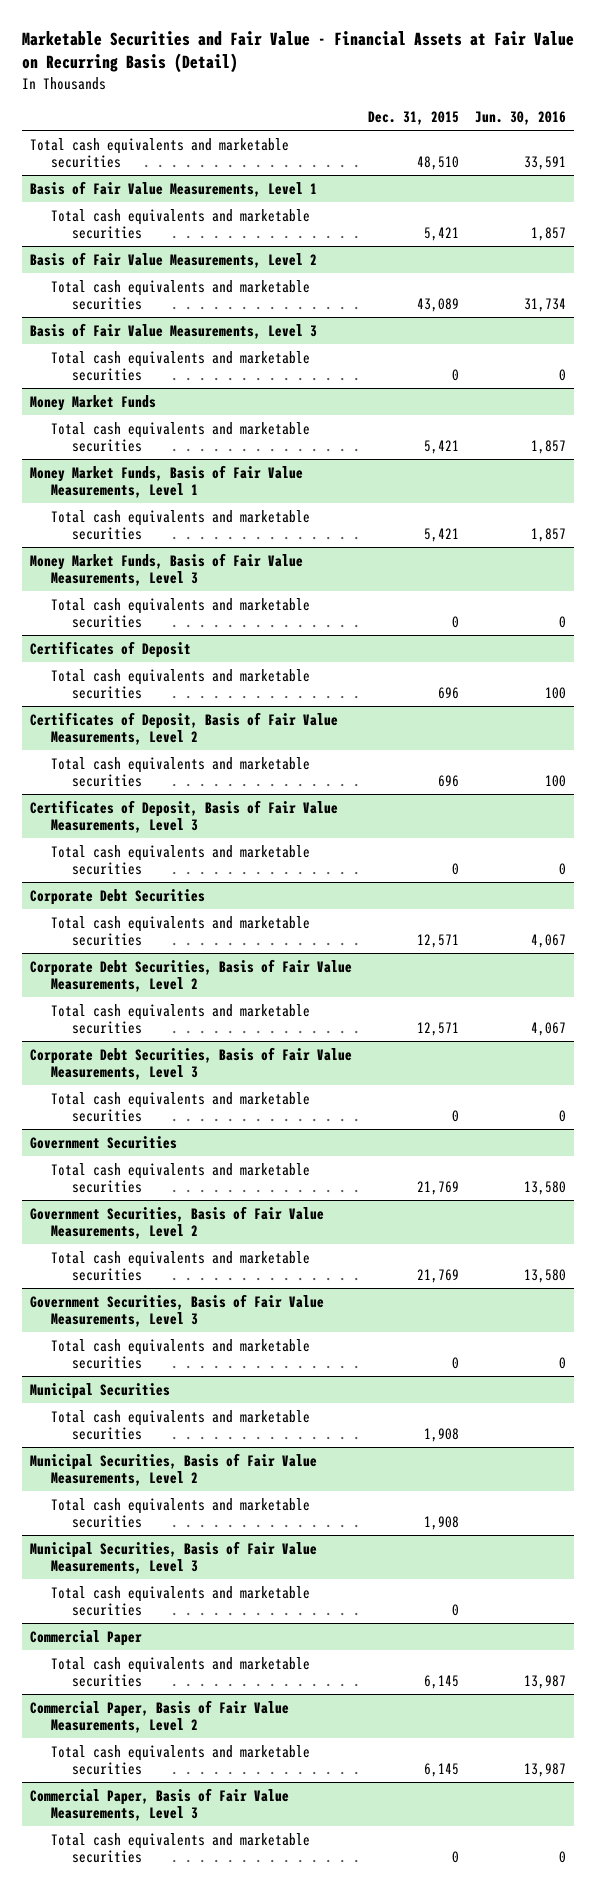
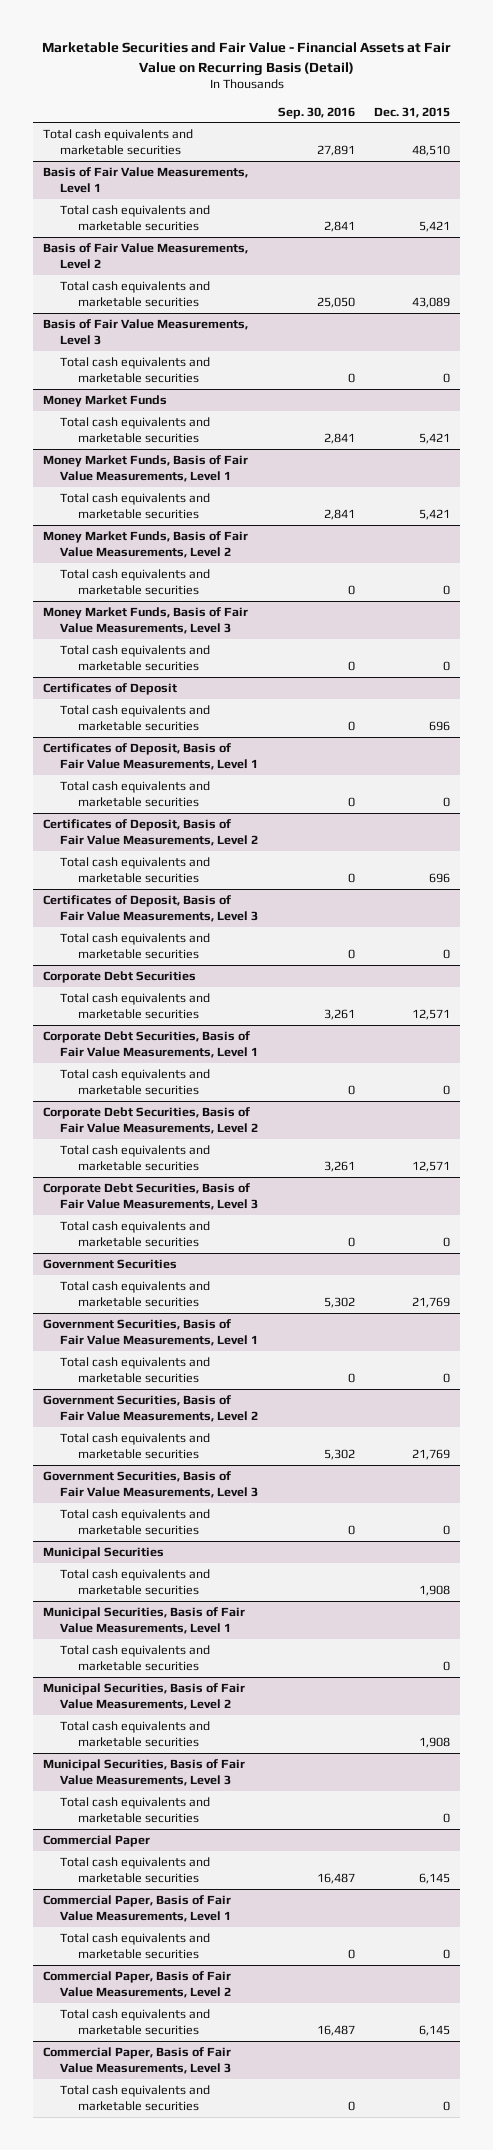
[475,111,567,126] Jun. 30, 2016 -> none
none -> [277,106,355,119] Sep. 30, 2016
none -> [42,530,248,558] Money Market Funds, Basis of Fair Value Measurements, Level 2
none -> [60,568,211,595] Total cash equivalents and marketable securities
none -> [42,742,259,770] Certificates of Deposit, Basis of Fair Value Measurements, Level 1
none -> [60,780,211,807] Total cash equivalents and marketable securities
none -> [42,1030,259,1058] Corporate Debt Securities, Basis of Fair Value Measurements, Level 1
none -> [60,1068,211,1095] Total cash equivalents and marketable securities
none -> [42,1318,259,1346] Government Securities, Basis of Fair Value Measurements, Level 1
none -> [60,1356,211,1383] Total cash equivalents and marketable securities
none -> [42,1606,245,1634] Municipal Securities, Basis of Fair Value Measurements, Level 1
none -> [60,1644,211,1671] Total cash equivalents and marketable securities
none -> [42,1894,232,1922] Commercial Paper, Basis of Fair Value Measurements, Level 1
none -> [60,1932,211,1959] Total cash equivalents and marketable securities

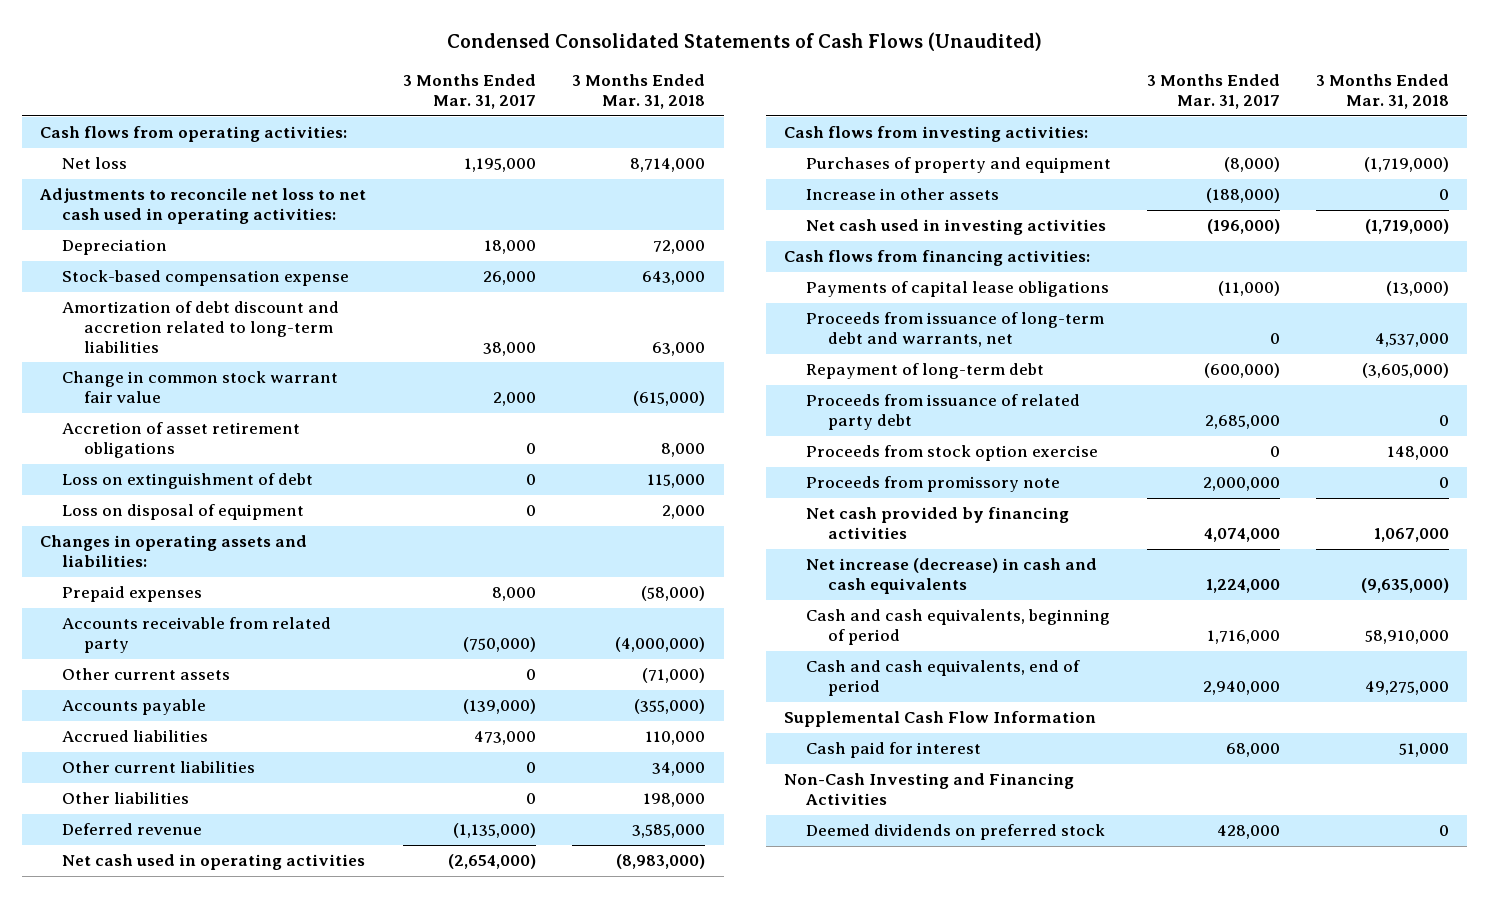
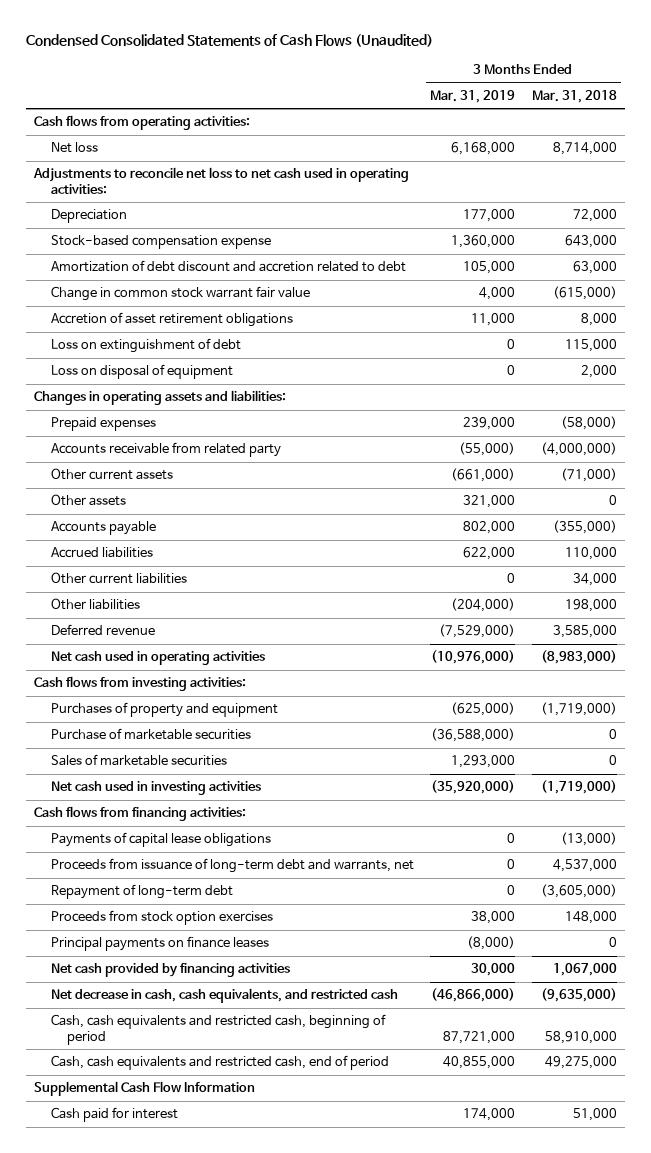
[403,74,537,109] 3 Months Ended Mar. 31, 2017 -> none
none -> [430,90,516,104] Mar. 31, 2019
[61,301,339,353] Amortization of debt discount and accretion related to long-term liabilities -> [50,260,406,273] Amortization of debt discount and accretion related to debt
none -> [50,494,126,507] Other assets
[805,188,999,201] Increase in other assets -> none
none -> [50,728,251,741] Purchase of marketable securities
none -> [50,754,227,767] Sales of marketable securities
[805,394,1080,431] Proceeds from issuance of related party debt -> none
[805,476,1060,493] Proceeds from promissory note -> none
[805,445,1098,462] Proceeds from stock option exercise -> [50,910,273,926] Proceeds from stock option exercises
none -> [50,936,269,952] Principal payments on finance leases
[805,558,1097,595] Net increase (decrease) in cash and cash equivalents -> [50,988,398,1004] Net decrease in cash, cash equivalents, and restricted cash
[805,609,1110,646] Cash and cash equivalents, beginning of period -> [50,1014,386,1046] Cash, cash equivalents and restricted cash, beginning of period
[805,660,1080,697] Cash and cash equivalents, end of period -> [50,1055,389,1071] Cash, cash equivalents and restricted cash, end of period
[783,773,1074,806] Non-Cash Investing and Financing Activities -> none
[805,824,1105,841] Deemed dividends on preferred stock -> none

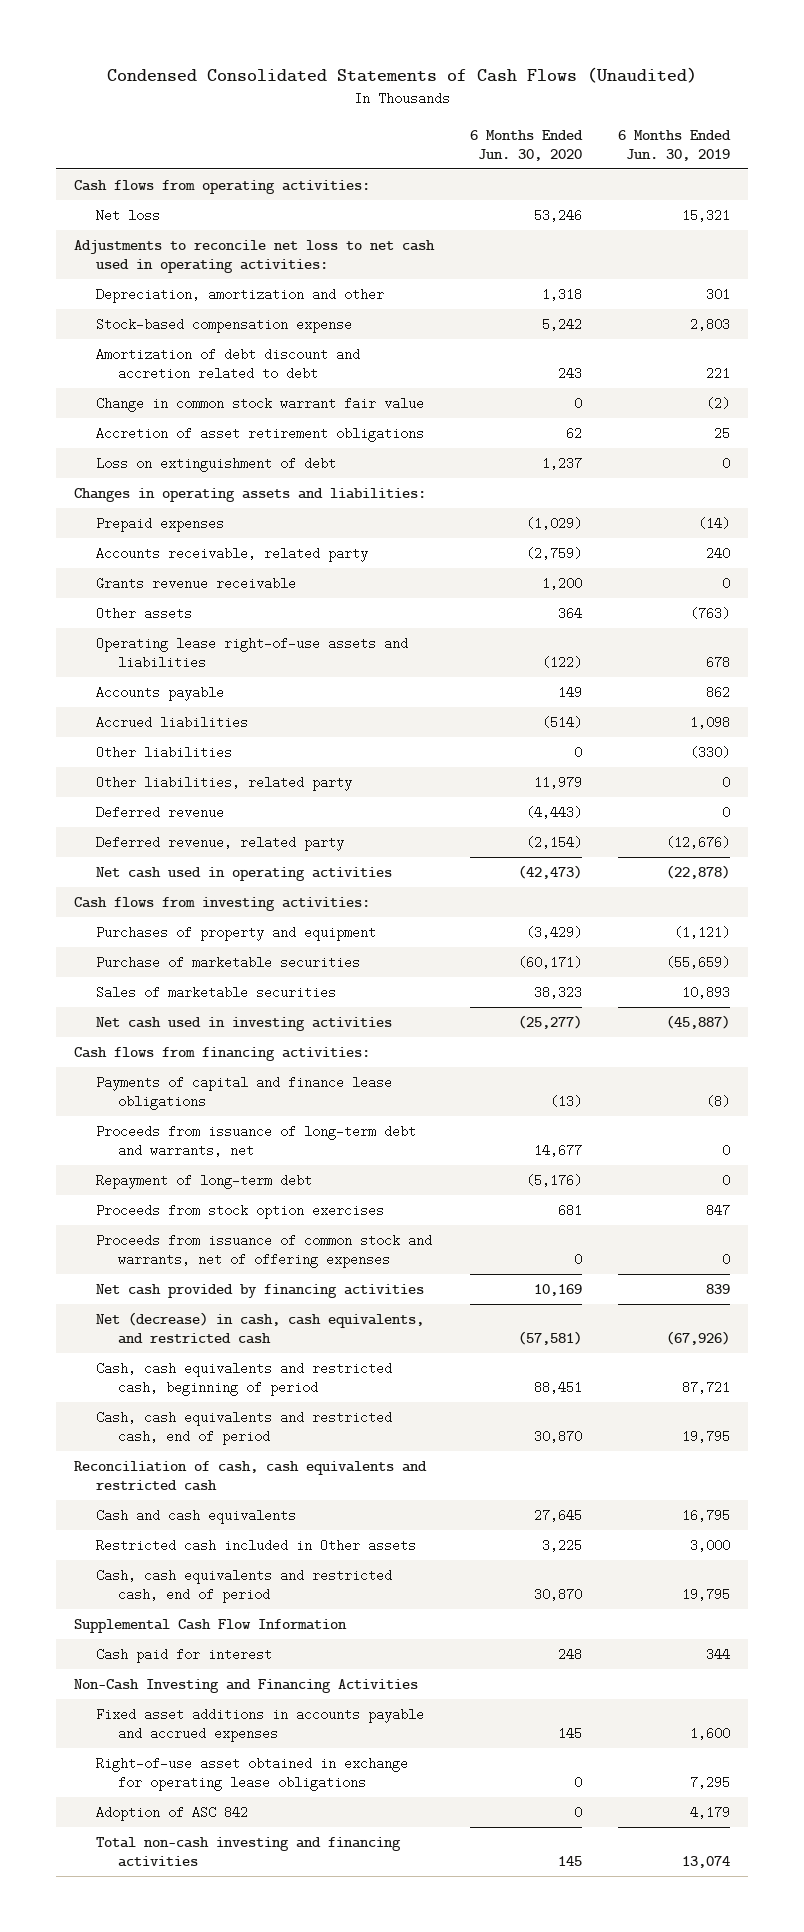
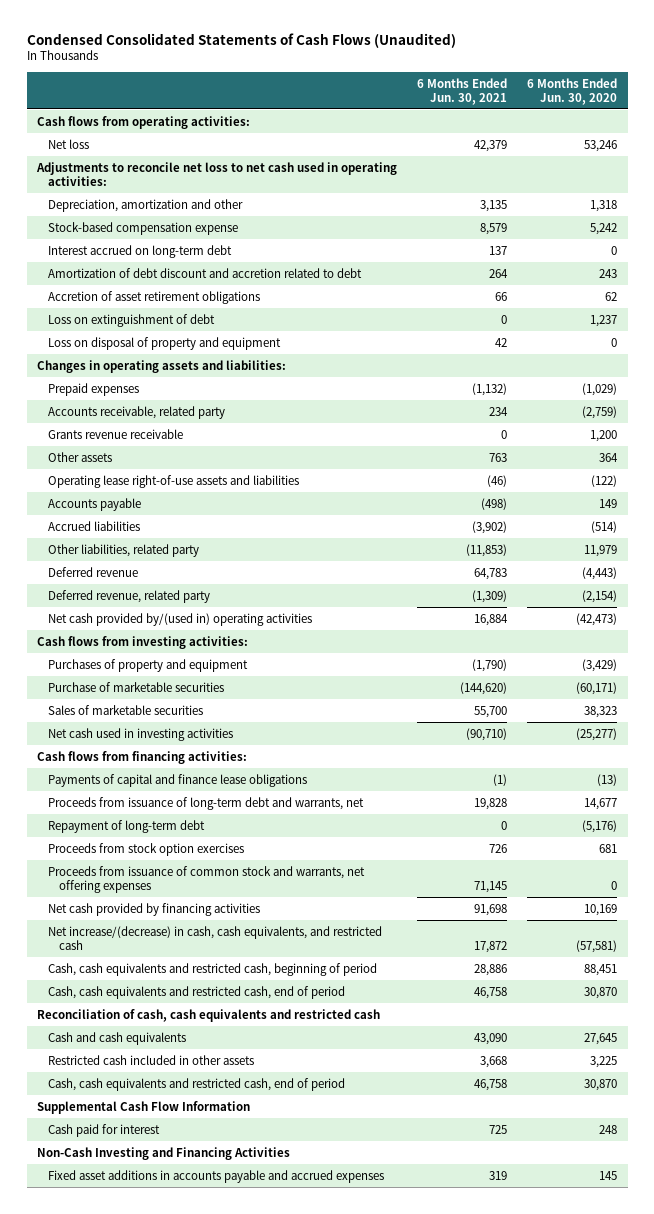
[617,129,731,161] 6 Months Ended Jun. 30, 2019 -> none
none -> [417,77,508,105] 6 Months Ended Jun. 30, 2021
none -> [47,244,232,258] Interest accrued on long-term debt
[95,397,424,413] Change in common stock warrant fair value -> none
none -> [47,336,281,350] Loss on disposal of property and equipment
[95,746,232,760] Other liabilities -> none
[95,867,392,882] Net cash used in operating activities -> [47,612,312,626] Net cash provided by/(used in) operating activities
[95,1234,432,1269] Proceeds from issuance of common stock and warrants, net of offering expenses -> [47,865,365,893] Proceeds from issuance of common stock and warrants, net offering expenses
[95,1312,424,1345] Net (decrease) in cash, cash equivalents, and restricted cash -> [47,925,382,950] Net increase/(decrease) in cash, cash equivalents, and restricted cash
[95,1539,416,1553] Restricted cash included in Other assets -> [47,1054,254,1065] Restricted cash included in other assets
[95,1757,408,1792] Right-of-use asset obtained in exchange for operating lease obligations -> none
[95,1806,248,1822] Adoption of ASC 842 -> none
[95,1837,401,1868] Total non-cash investing and financing activities -> none

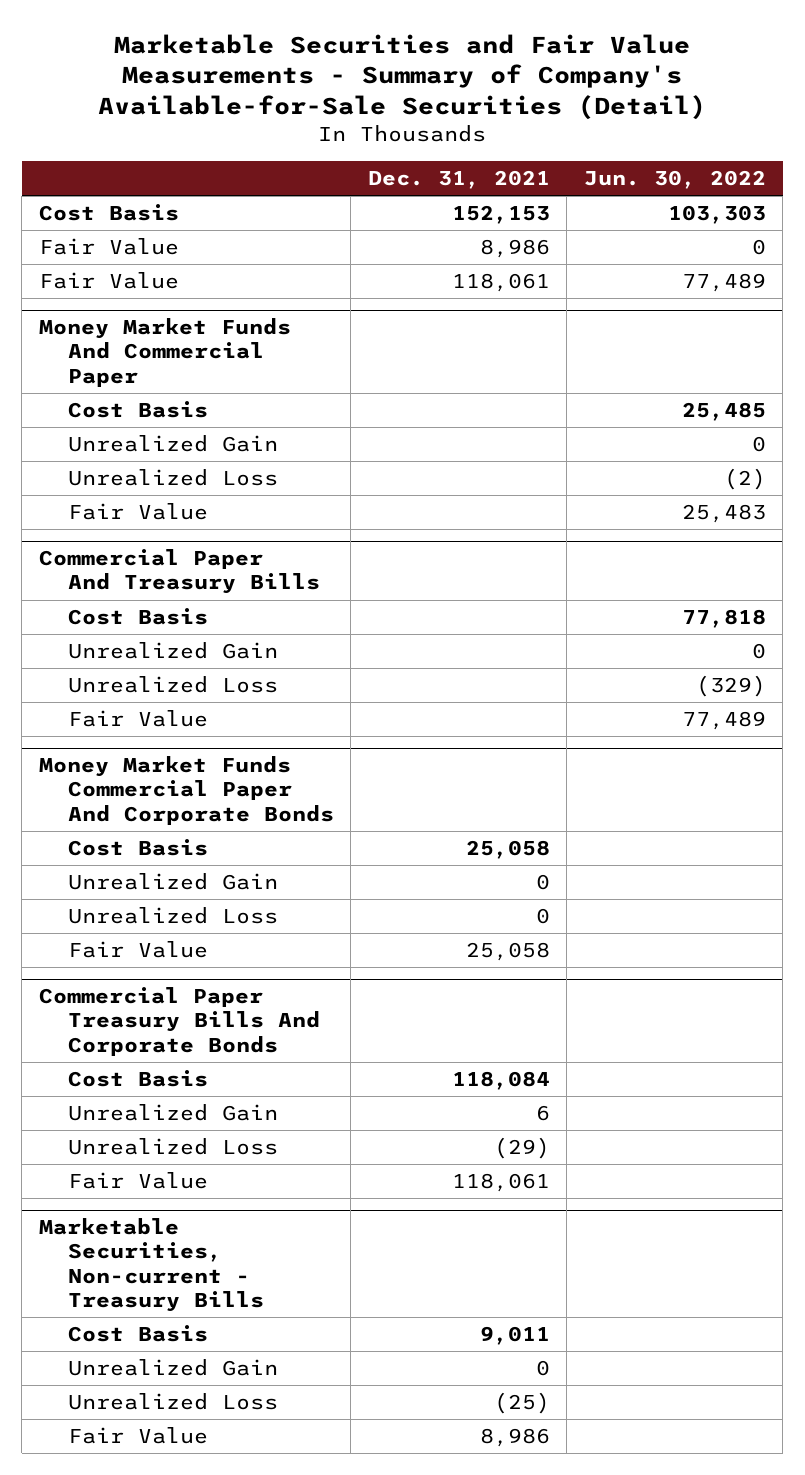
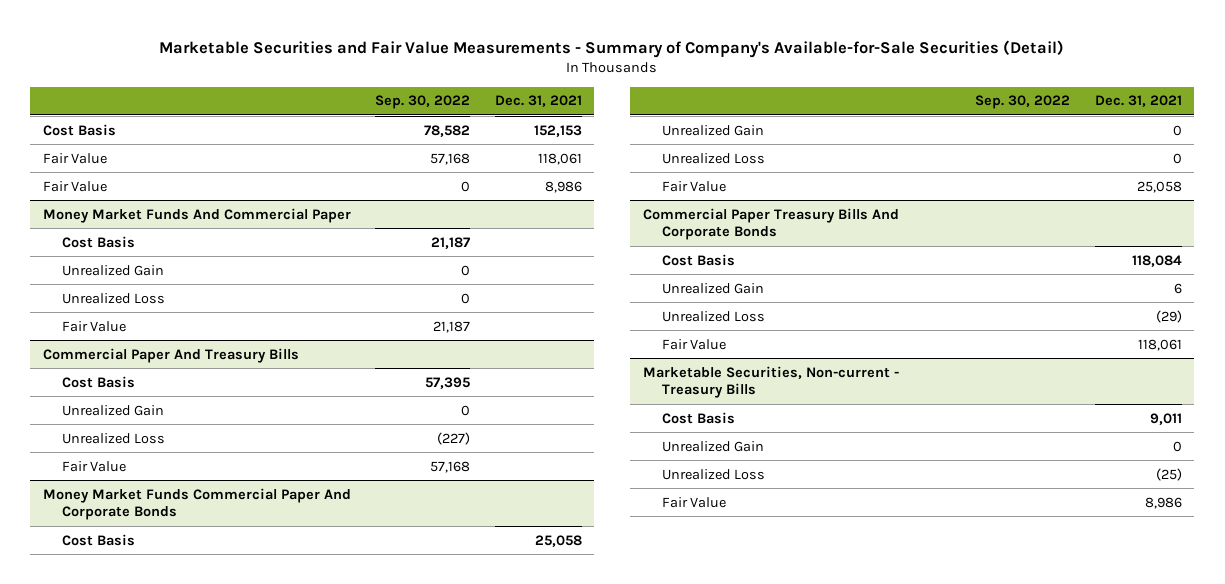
[583,169,766,189] Jun. 30, 2022 -> none
none -> [375,95,471,110] Sep. 30, 2022
[38,238,179,256] Fair Value -> [42,180,107,192] Fair Value

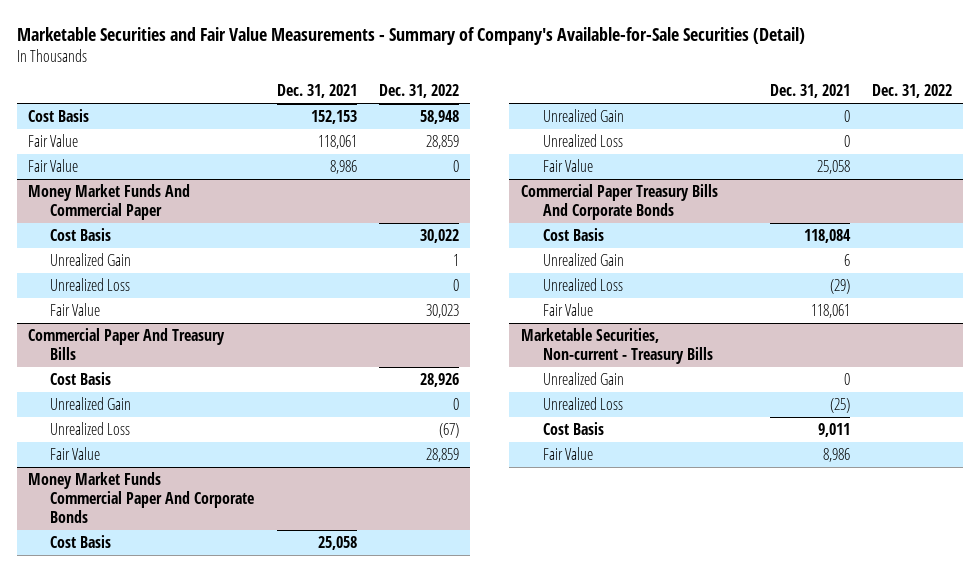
[375,95,471,110] Sep. 30, 2022 -> none
none -> [378,84,459,99] Dec. 31, 2022
[661,411,735,424] Cost Basis -> [543,422,605,436] Cost Basis

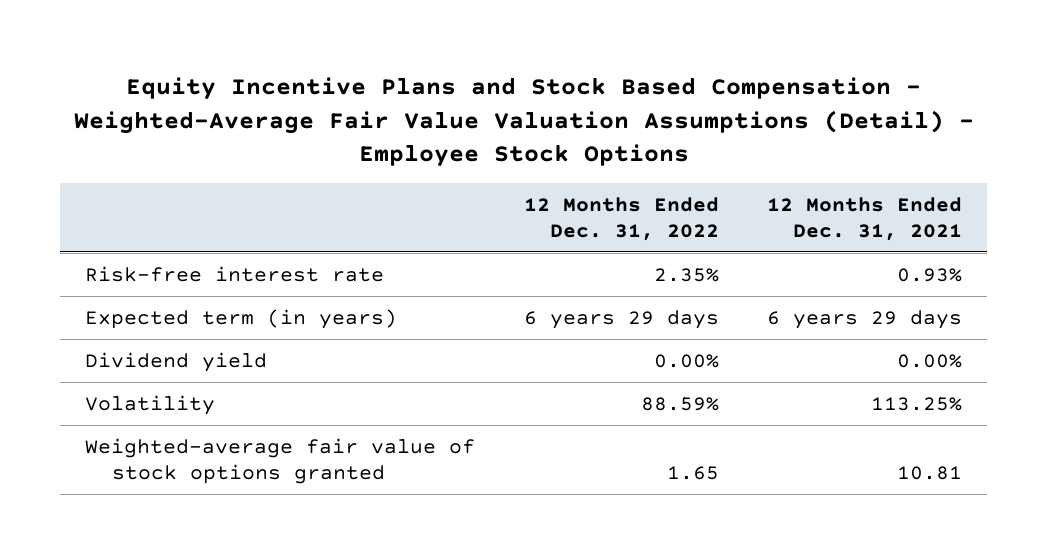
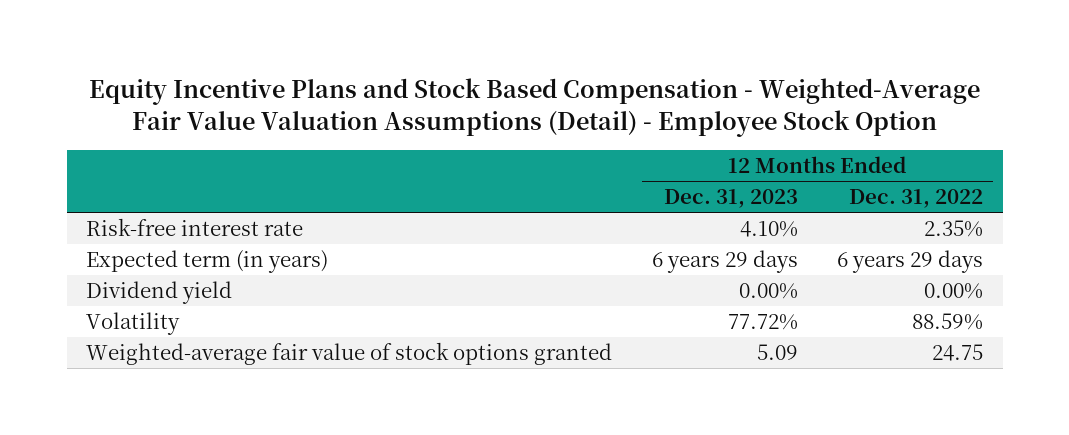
[73,76,974,168] Equity Incentive Plans and Stock Based Compensation - Weighted-Average Fair Value Valuation Assumptions (Detail) - Employee Stock Options -> [88,78,980,137] Equity Incentive Plans and Stock Based Compensation - Weighted-Average Fair Value Valuation Assumptions (Detail) - Employee Stock Option
[767,196,963,241] 12 Months Ended Dec. 31, 2021 -> none
none -> [663,189,798,209] Dec. 31, 2023
[666,465,719,480] 1.65 -> [932,344,984,362] 24.75

